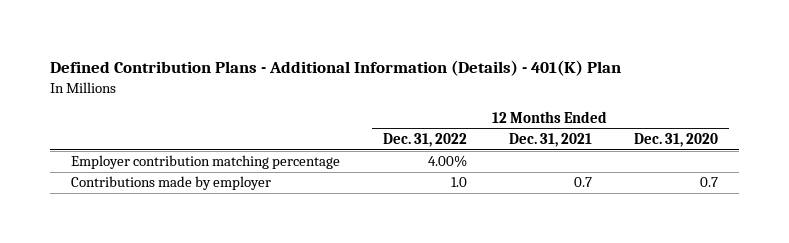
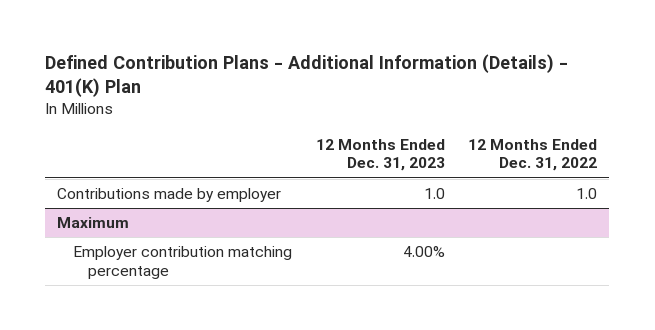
[508,133,592,148] Dec. 31, 2021 -> none
[633,133,718,148] Dec. 31, 2020 -> none
none -> [315,139,445,172] 12 Months Ended Dec. 31, 2023
[71,155,341,170] Employer contribution matching percentage -> none
none -> [57,217,130,229] Maximum
none -> [72,246,292,279] Employer contribution matching percentage

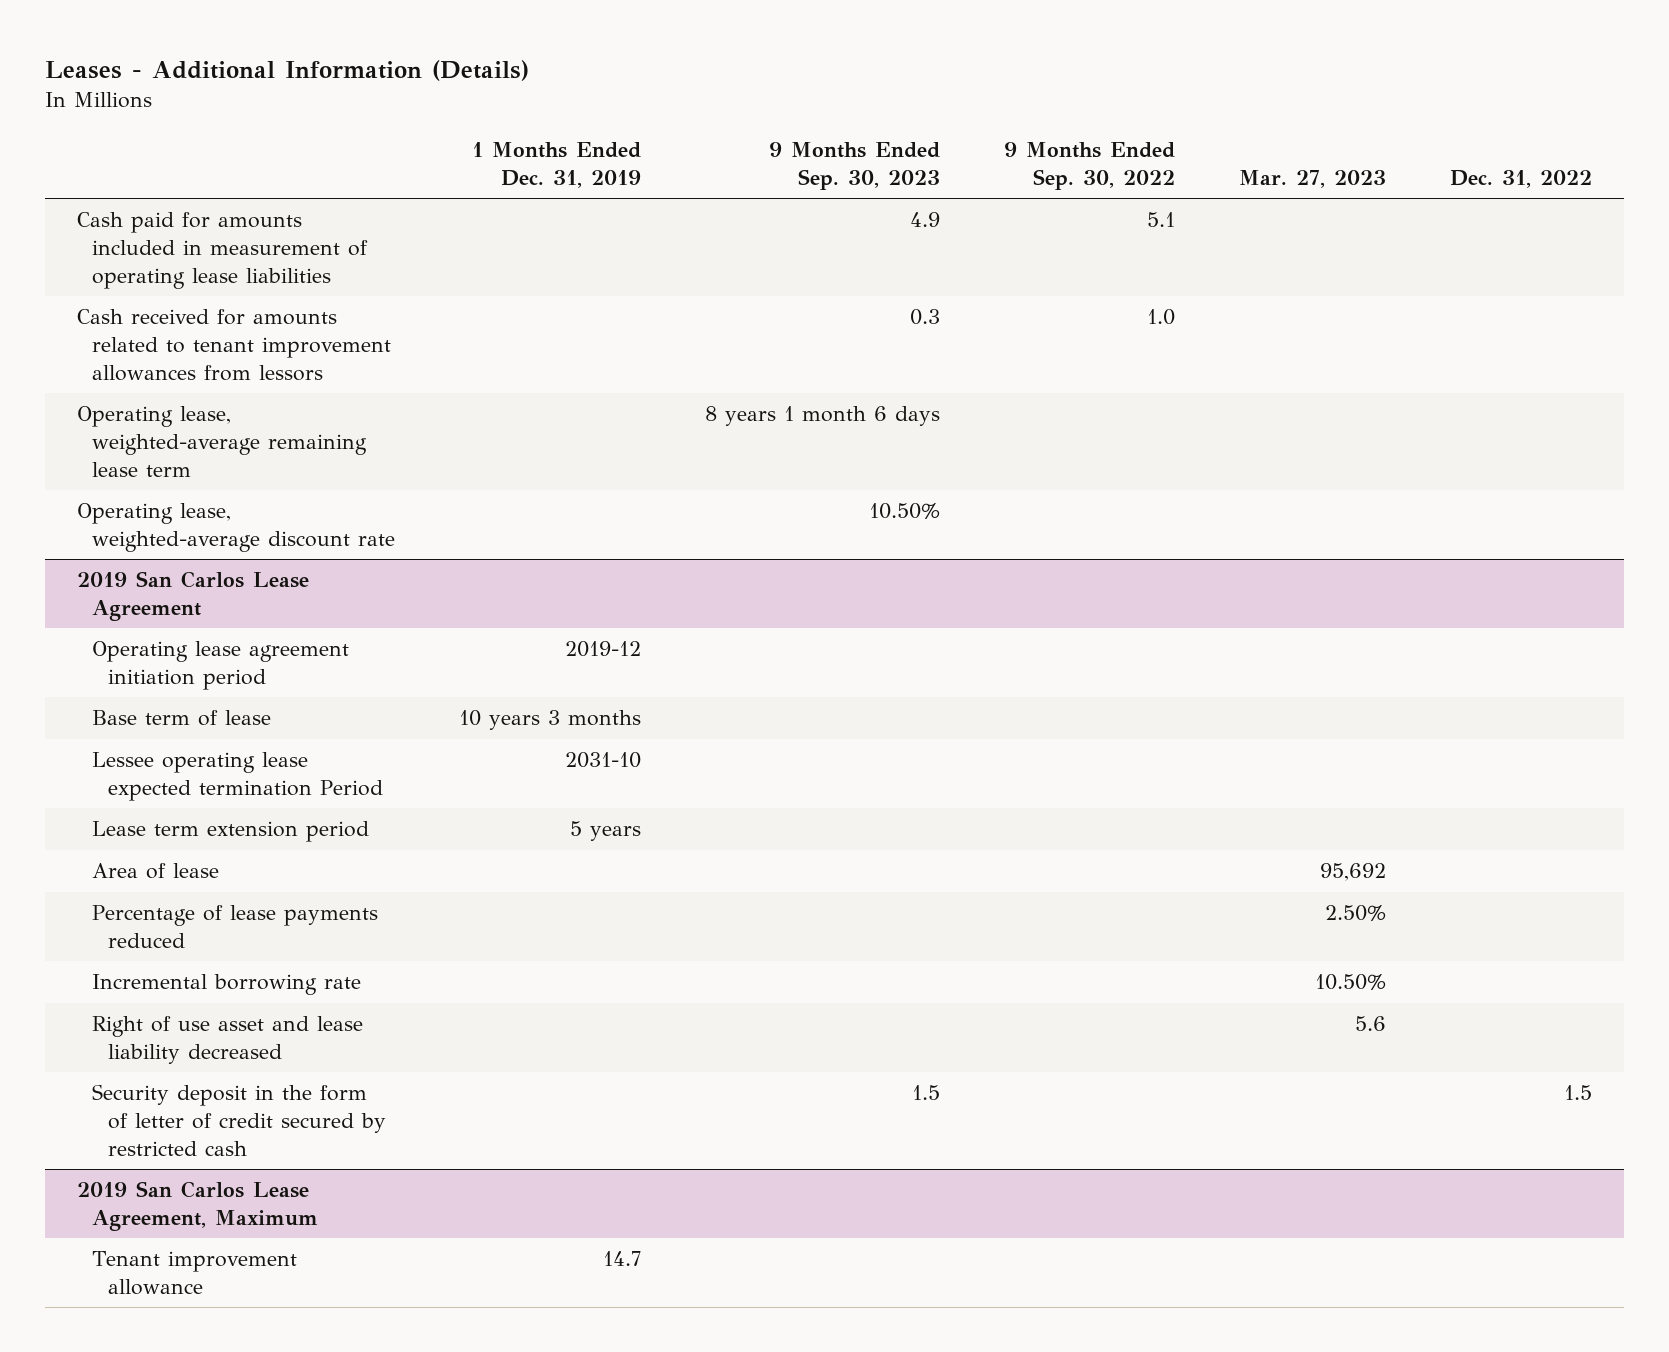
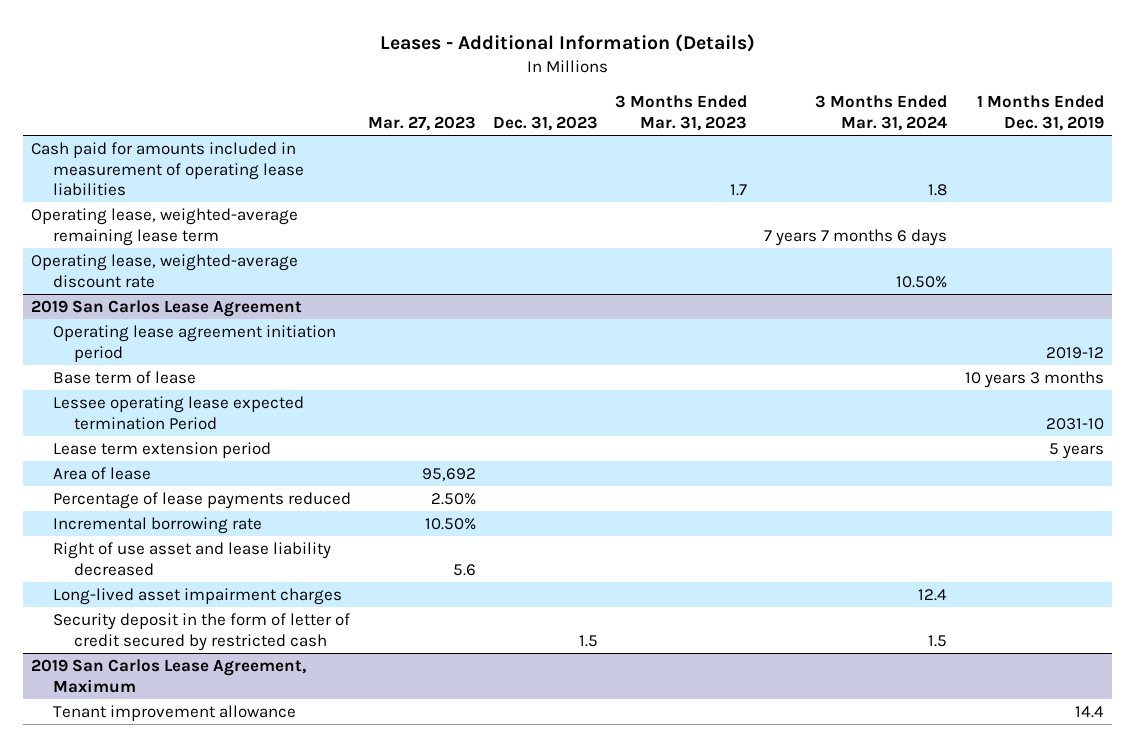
[769,141,941,190] 9 Months Ended Sep. 30, 2023 -> none
[1003,141,1175,190] 9 Months Ended Sep. 30, 2022 -> none
[1449,169,1592,188] Dec. 31, 2022 -> none
none -> [493,115,599,131] Dec. 31, 2023
none -> [615,95,748,131] 3 Months Ended Mar. 31, 2023
none -> [815,95,948,131] 3 Months Ended Mar. 31, 2024
[76,309,392,381] Cash received for amounts related to tenant improvement allowances from lessors -> none
none -> [52,588,342,606] Long-lived asset impairment charges
[603,1251,642,1267] 14.7 -> [1074,706,1104,719] 14.4

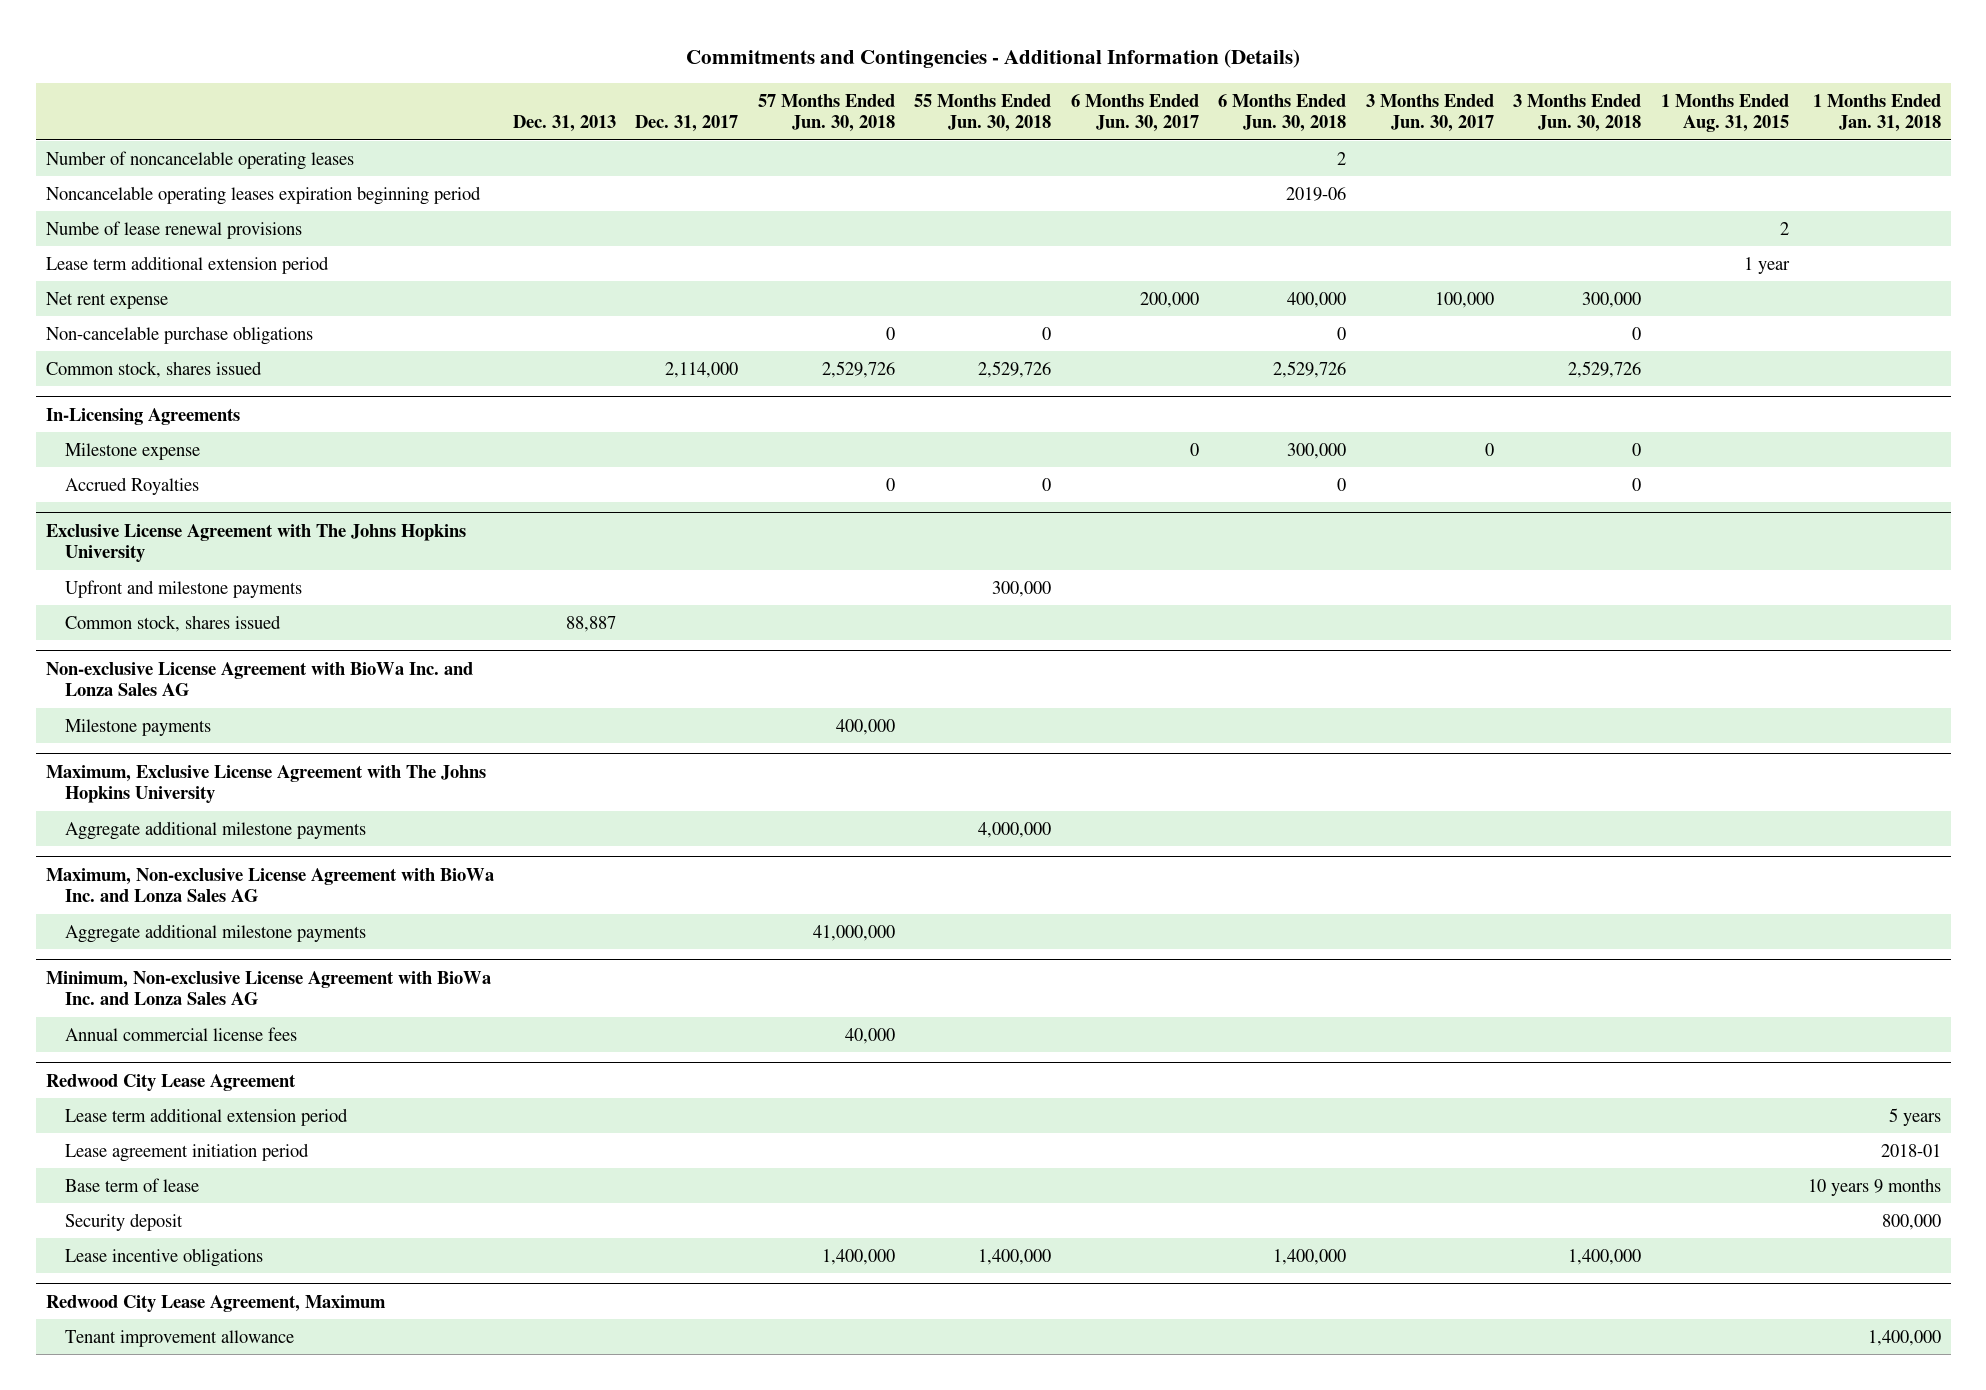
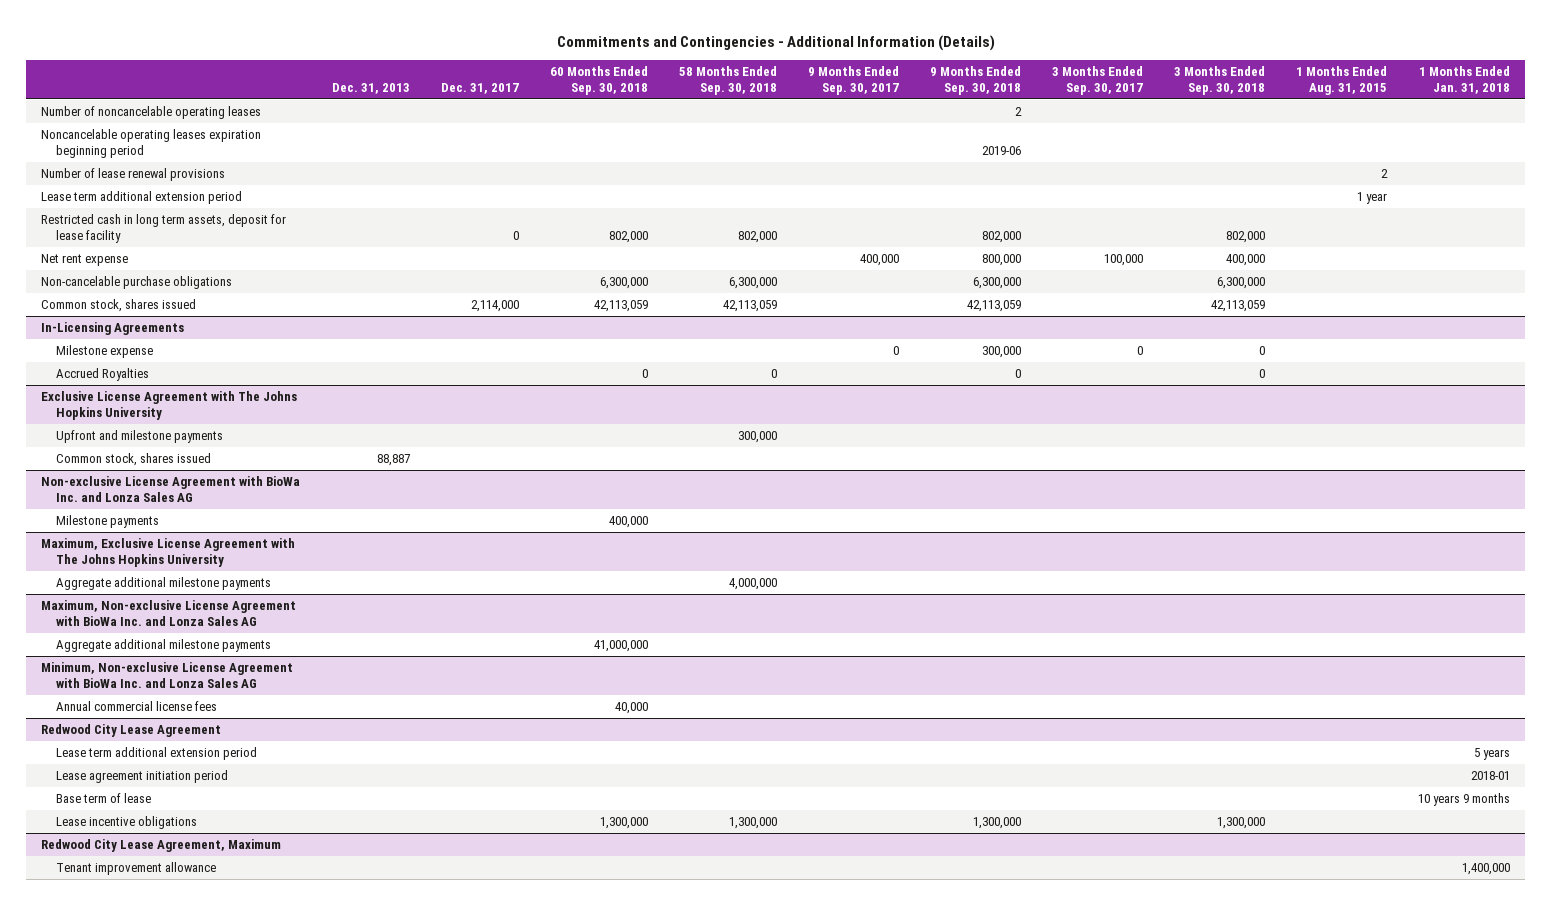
[757,93,895,133] 57 Months Ended Jun. 30, 2018 -> none
[914,93,1052,133] 55 Months Ended Jun. 30, 2018 -> none
[1070,93,1199,133] 6 Months Ended Jun. 30, 2017 -> none
[1218,93,1347,133] 6 Months Ended Jun. 30, 2018 -> none
[1365,93,1494,133] 3 Months Ended Jun. 30, 2017 -> none
[1513,93,1642,133] 3 Months Ended Jun. 30, 2018 -> none
none -> [549,66,648,95] 60 Months Ended Sep. 30, 2018
none -> [678,66,777,95] 58 Months Ended Sep. 30, 2018
none -> [807,66,899,95] 9 Months Ended Sep. 30, 2017
none -> [929,66,1021,95] 9 Months Ended Sep. 30, 2018
none -> [1051,66,1143,95] 3 Months Ended Sep. 30, 2017
none -> [1173,66,1265,95] 3 Months Ended Sep. 30, 2018
[45,220,302,239] Numbe of lease renewal provisions -> [41,168,226,182] Number of lease renewal provisions
none -> [41,214,287,243] Restricted cash in long term assets, deposit for lease facility
[65,1212,184,1231] Security deposit -> none

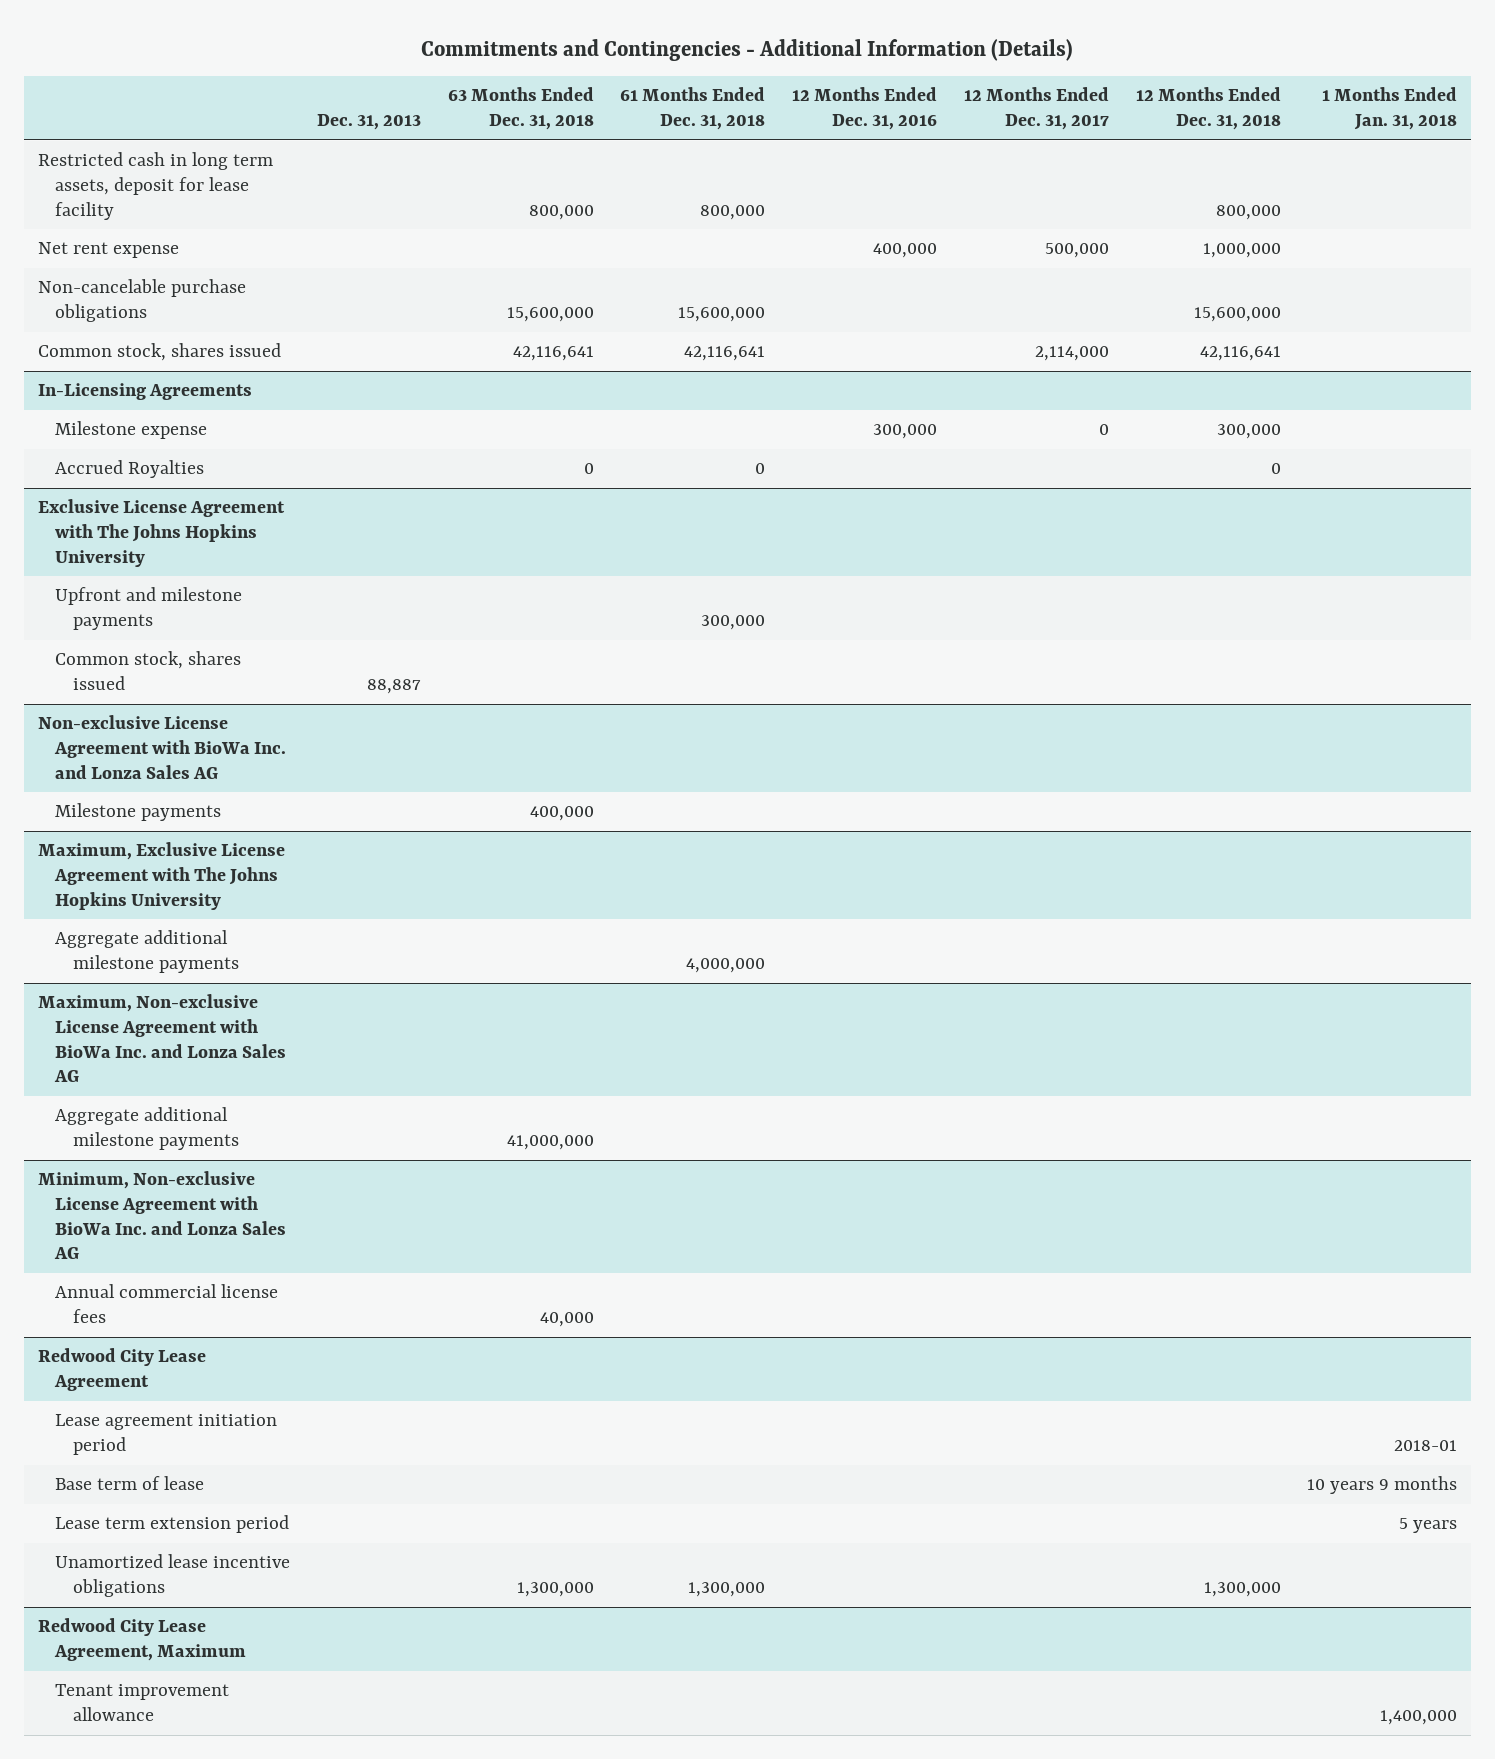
[440,82,519,94] Dec. 31, 2017 -> none
[549,66,648,95] 60 Months Ended Sep. 30, 2018 -> none
[678,66,777,95] 58 Months Ended Sep. 30, 2018 -> none
[807,66,899,95] 9 Months Ended Sep. 30, 2017 -> none
[929,66,1021,95] 9 Months Ended Sep. 30, 2018 -> none
[1051,66,1143,95] 3 Months Ended Sep. 30, 2017 -> none
[1173,66,1265,95] 3 Months Ended Sep. 30, 2018 -> none
[1295,66,1387,95] 1 Months Ended Aug. 31, 2015 -> none
none -> [447,87,594,130] 63 Months Ended Dec. 31, 2018
none -> [620,87,766,130] 61 Months Ended Dec. 31, 2018
none -> [792,87,938,130] 12 Months Ended Dec. 31, 2016
none -> [963,87,1109,130] 12 Months Ended Dec. 31, 2017
none -> [1135,87,1281,130] 12 Months Ended Dec. 31, 2018
[41,106,262,120] Number of noncancelable operating leases -> none
[41,129,262,158] Noncancelable operating leases expiration beginning period -> none
[41,168,226,182] Number of lease renewal provisions -> none
[41,191,243,205] Lease term additional extension period -> none
[56,747,258,761] Lease term additional extension period -> none
none -> [55,1515,290,1534] Lease term extension period
[56,816,198,830] Lease incentive obligations -> [55,1554,291,1597] Unamortized lease incentive obligations

